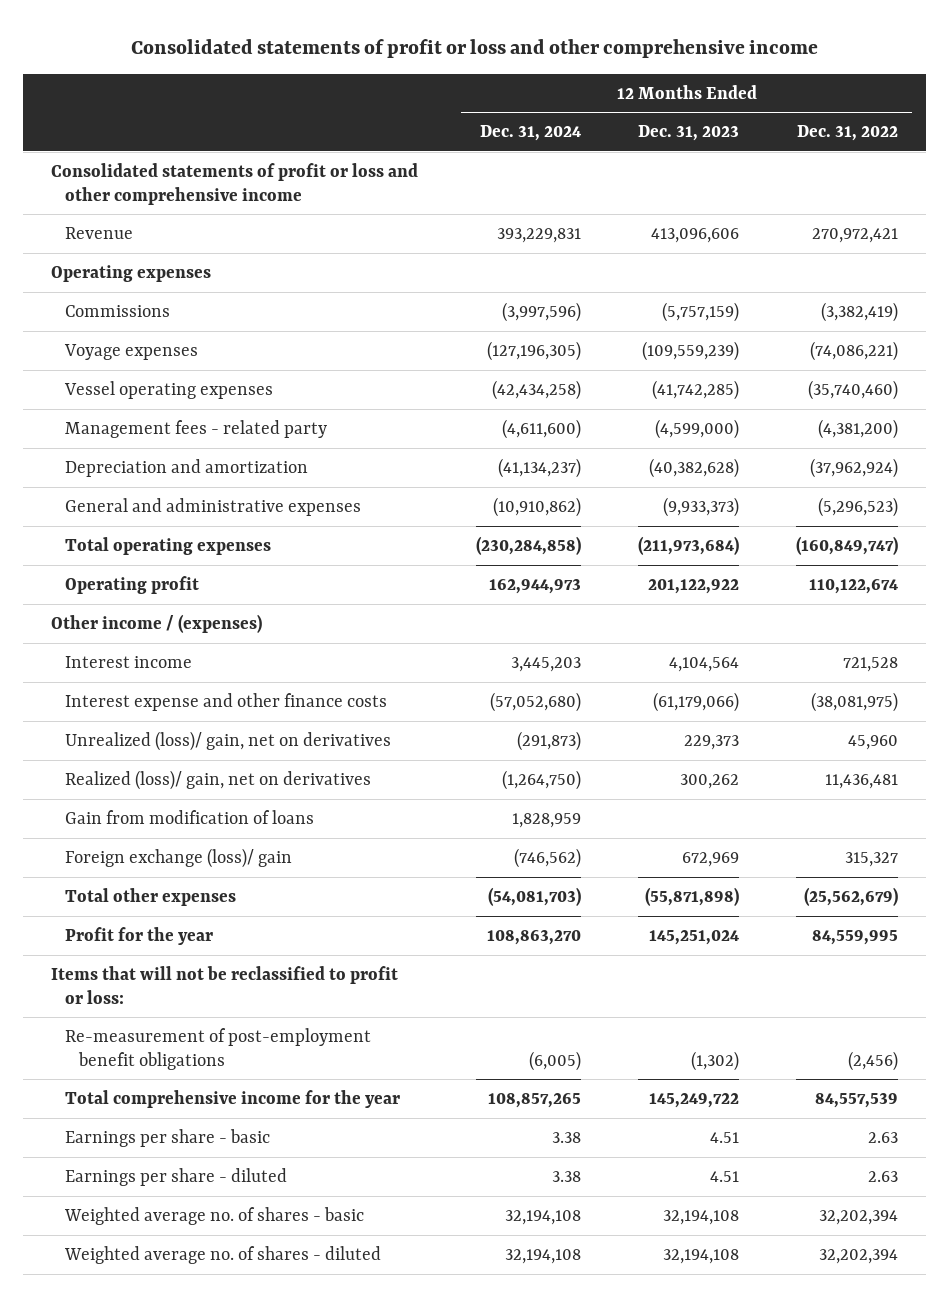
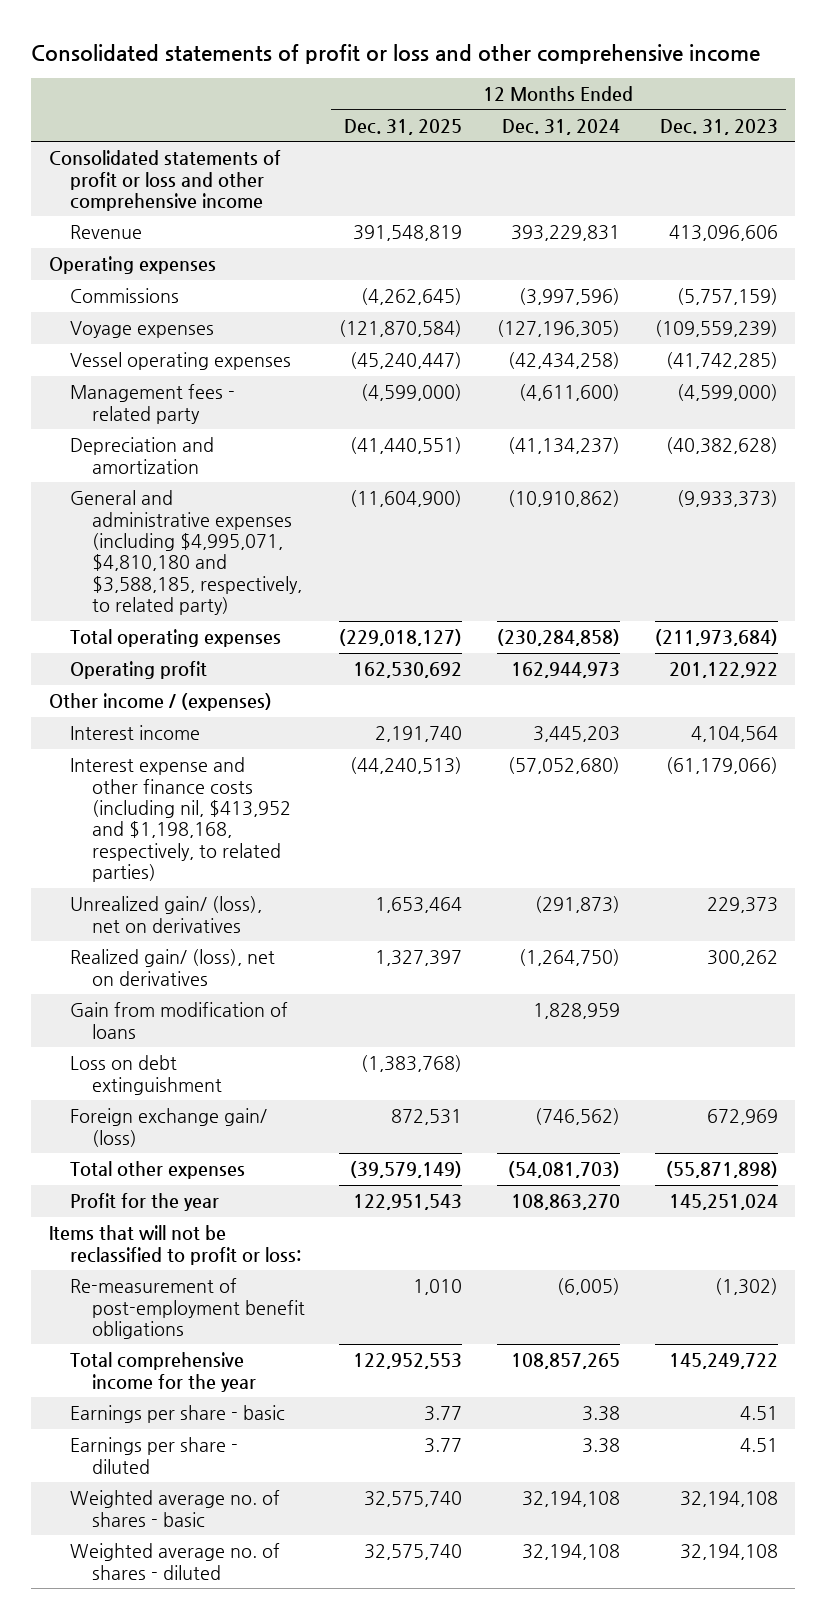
[796,125,898,142] Dec. 31, 2022 -> none
none -> [344,118,463,135] Dec. 31, 2025
[65,497,362,516] General and administrative expenses -> [70,490,302,615] General and administrative expenses (including $4,995,071, $4,810,180 and $3,588,185, respectively, to related party)
[65,692,388,711] Interest expense and other finance costs -> [70,757,291,882] Interest expense and other finance costs (including nil, $413,952 and $1,198,168, respectively, to related parties)
[65,730,392,751] Unrealized (loss)/ gain, net on derivatives -> [70,896,263,933] Unrealized gain/ (loss), net on derivatives
[65,769,372,790] Realized (loss)/ gain, net on derivatives -> [70,949,276,986] Realized gain/ (loss), net on derivatives
none -> [70,1055,222,1095] Loss on debt extinguishment
[65,847,293,868] Foreign exchange (loss)/ gain -> [70,1108,268,1147] Foreign exchange gain/ (loss)

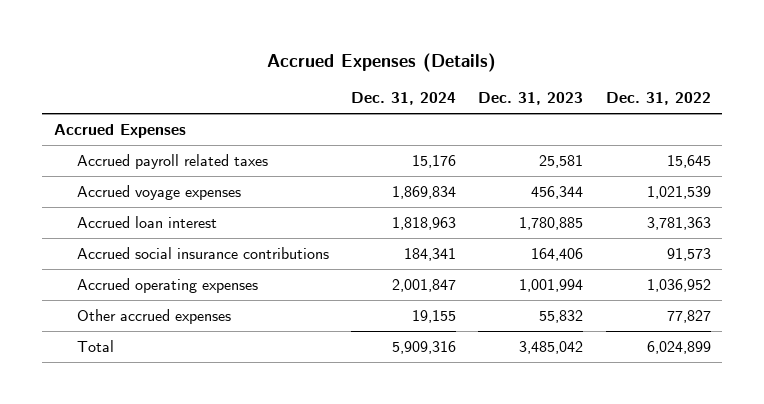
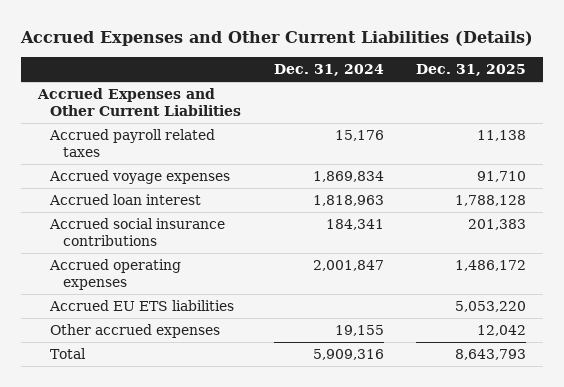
[267,52,497,72] Accrued Expenses (Details) -> [20,31,534,47] Accrued Expenses and Other Current Liabilities (Details)
[478,92,584,106] Dec. 31, 2023 -> none
[605,92,711,106] Dec. 31, 2022 -> none
none -> [416,64,527,77] Dec. 31, 2025
[53,123,186,138] Accrued Expenses -> [36,88,242,116] Accrued Expenses and Other Current Liabilities
none -> [49,300,235,312] Accrued EU ETS liabilities

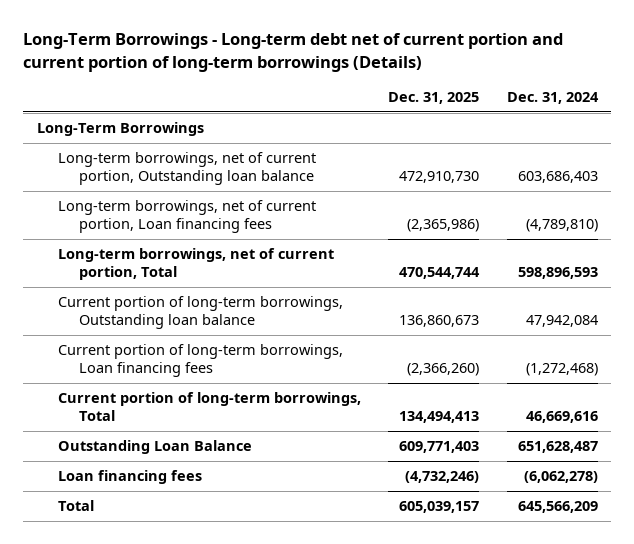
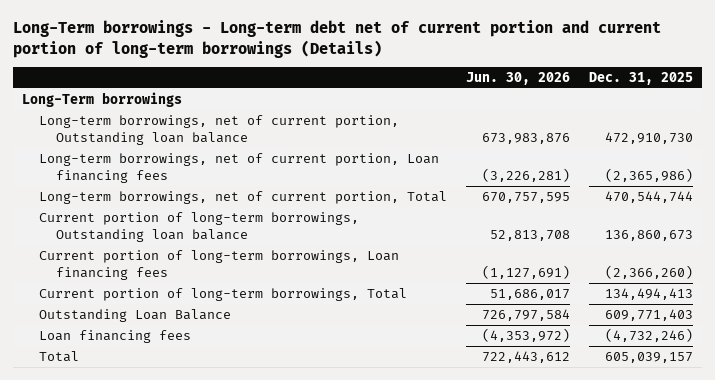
[22,33,563,72] Long-Term Borrowings - Long-term debt net of current portion and current portion of long-term borrowings (Details) -> [12,20,661,58] Long-Term borrowings - Long-term debt net of current portion and current portion of long-term borrowings (Details)
[506,92,599,105] Dec. 31, 2024 -> none
none -> [466,71,571,85] Jun. 30, 2026
[36,121,204,136] Long-Term Borrowings -> [22,92,183,108] Long-Term borrowings

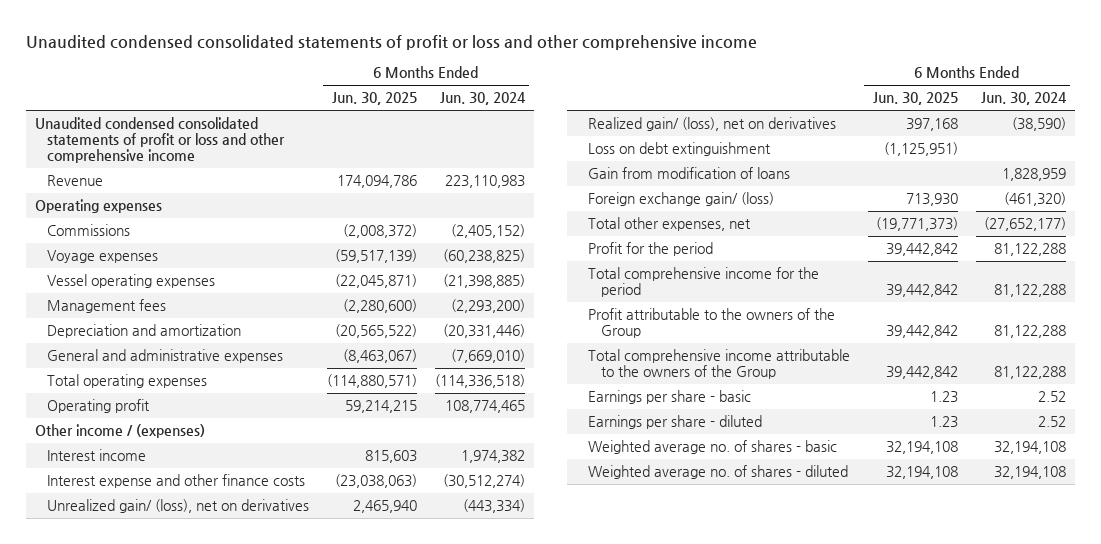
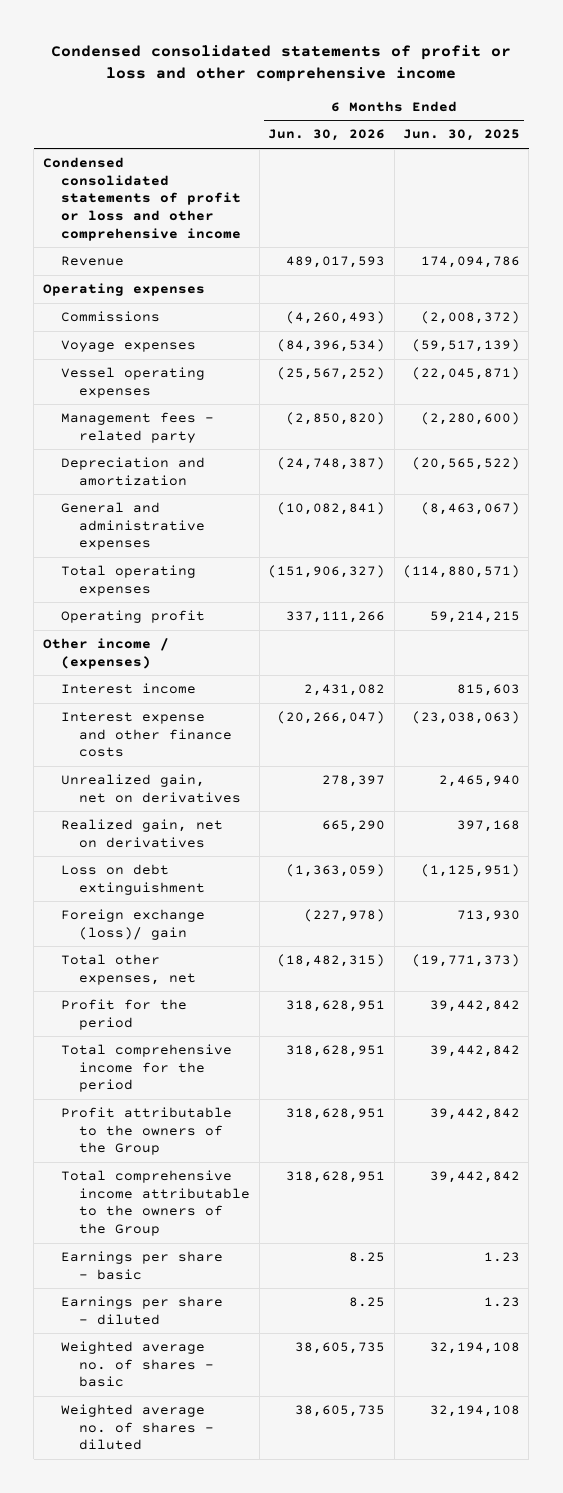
[25,34,757,50] Unaudited condensed consolidated statements of profit or loss and other comprehensive income -> [51,44,512,83] Condensed consolidated statements of profit or loss and other comprehensive income
[439,92,526,106] Jun. 30, 2024 -> none
none -> [268,129,386,142] Jun. 30, 2026
[34,117,286,163] Unaudited condensed consolidated statements of profit or loss and other comprehensive income -> [42,157,241,241] Condensed consolidated statements of profit or loss and other comprehensive income
[47,299,167,314] Management fees -> [60,412,214,443] Management fees - related party
[47,499,310,514] Unrealized gain/ (loss), net on derivatives -> [60,774,242,803] Unrealized gain, net on derivatives
[588,117,837,132] Realized gain/ (loss), net on derivatives -> [60,819,223,848] Realized gain, net on derivatives
[588,167,791,180] Gain from modification of loans -> none
[588,192,775,207] Foreign exchange gain/ (loss) -> [60,909,205,940] Foreign exchange (loss)/ gain

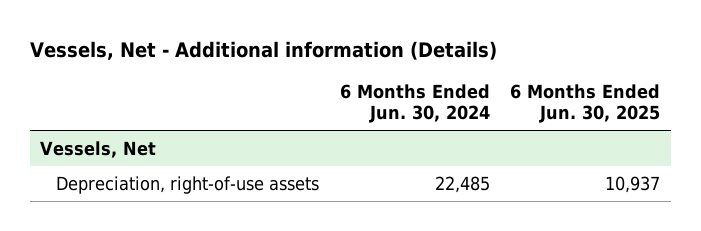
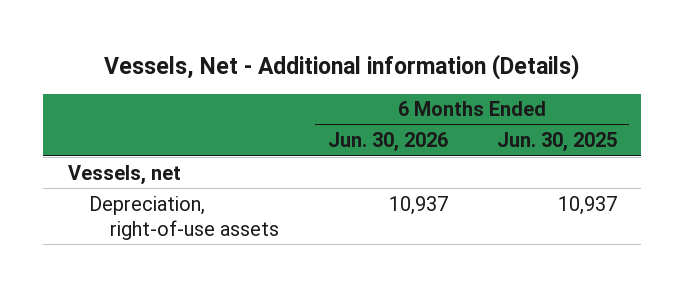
[339,84,490,124] 6 Months Ended Jun. 30, 2024 -> none
none -> [327,132,448,153] Jun. 30, 2026
[40,140,157,158] Vessels, Net -> [67,164,181,185] Vessels, net

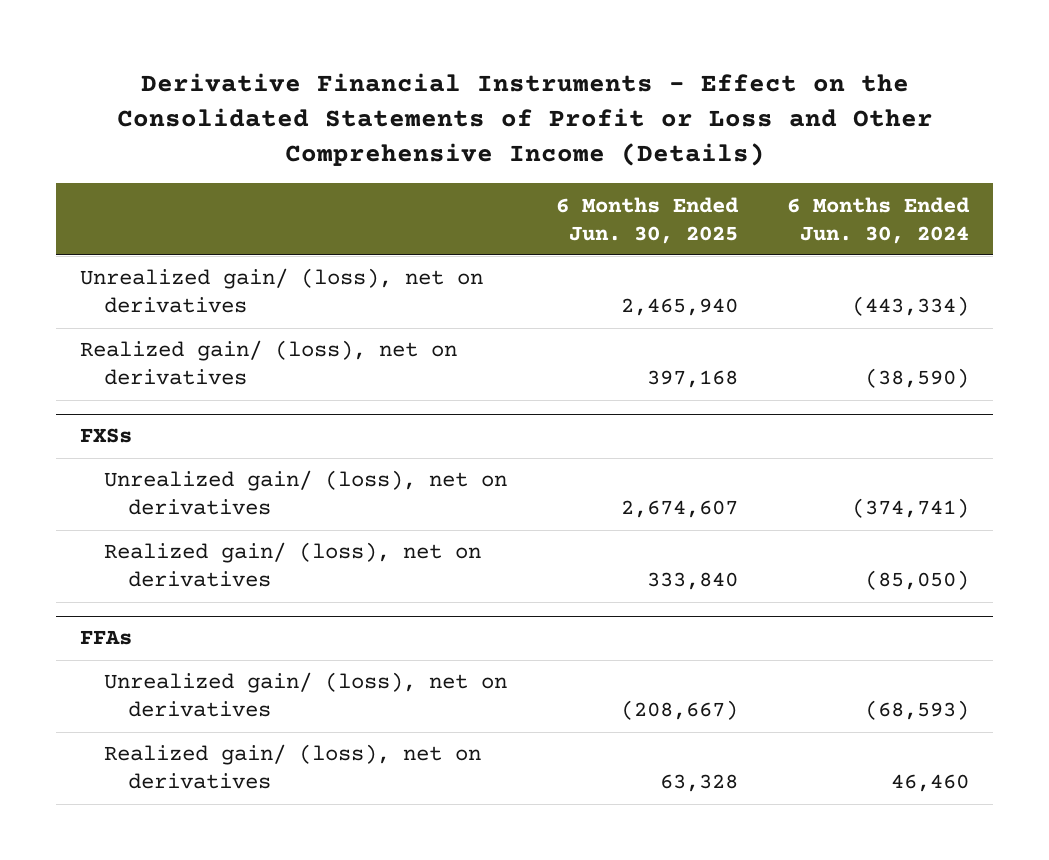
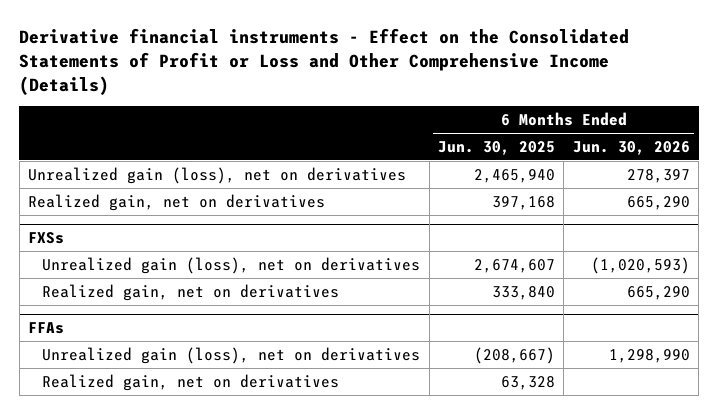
[116,72,933,166] Derivative Financial Instruments - Effect on the Consolidated Statements of Profit or Loss and Other Comprehensive Income (Details) -> [19,28,630,96] Derivative financial instruments - Effect on the Consolidated Statements of Profit or Loss and Other Comprehensive Income (Details)
[786,196,970,244] 6 Months Ended Jun. 30, 2024 -> none
none -> [572,140,690,155] Jun. 30, 2026
[80,268,484,314] Unrealized gain/ (loss), net on derivatives -> [28,166,407,184] Unrealized gain (loss), net on derivatives
[80,340,458,386] Realized gain/ (loss), net on derivatives -> [28,193,326,211] Realized gain, net on derivatives
[104,470,508,516] Unrealized gain/ (loss), net on derivatives -> [42,256,421,274] Unrealized gain (loss), net on derivatives
[104,542,482,588] Realized gain/ (loss), net on derivatives -> [42,283,340,301] Realized gain, net on derivatives
[104,672,508,718] Unrealized gain/ (loss), net on derivatives -> [42,346,421,364] Unrealized gain (loss), net on derivatives
[104,744,482,790] Realized gain/ (loss), net on derivatives -> [42,373,340,391] Realized gain, net on derivatives

